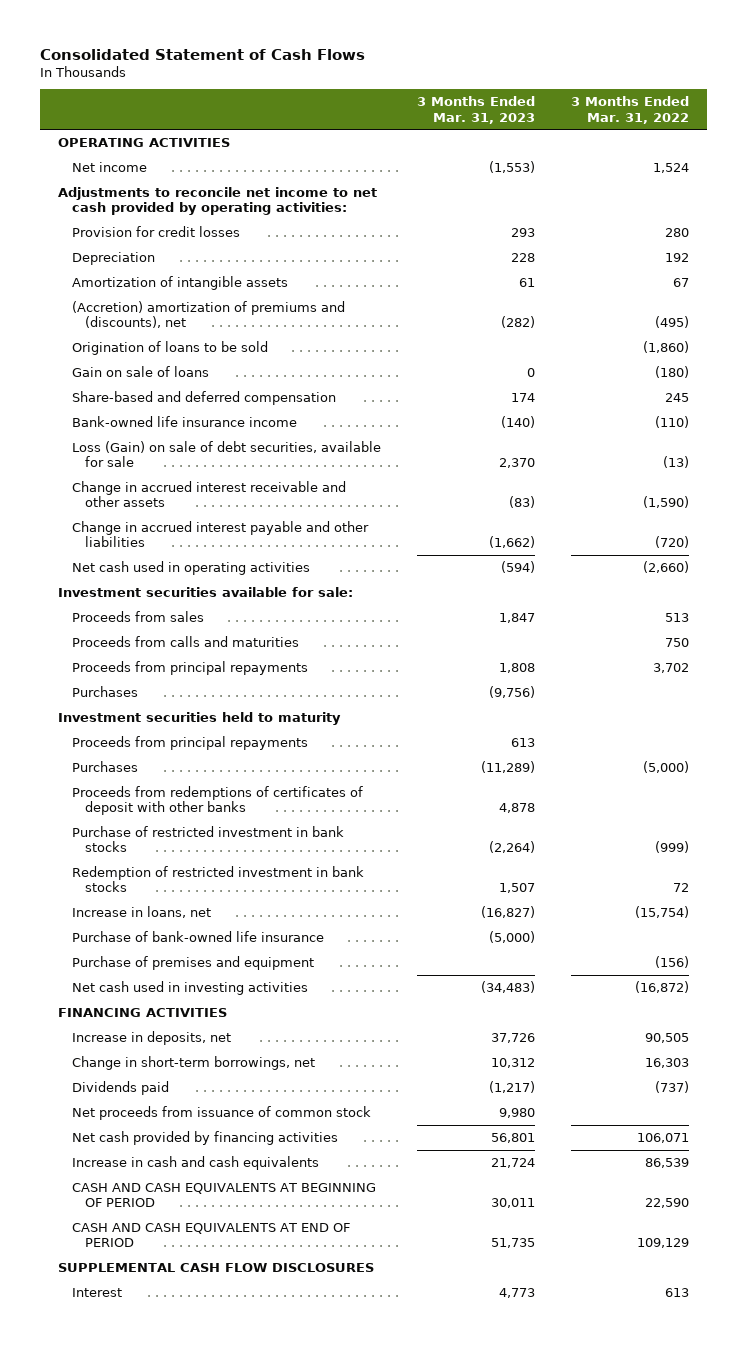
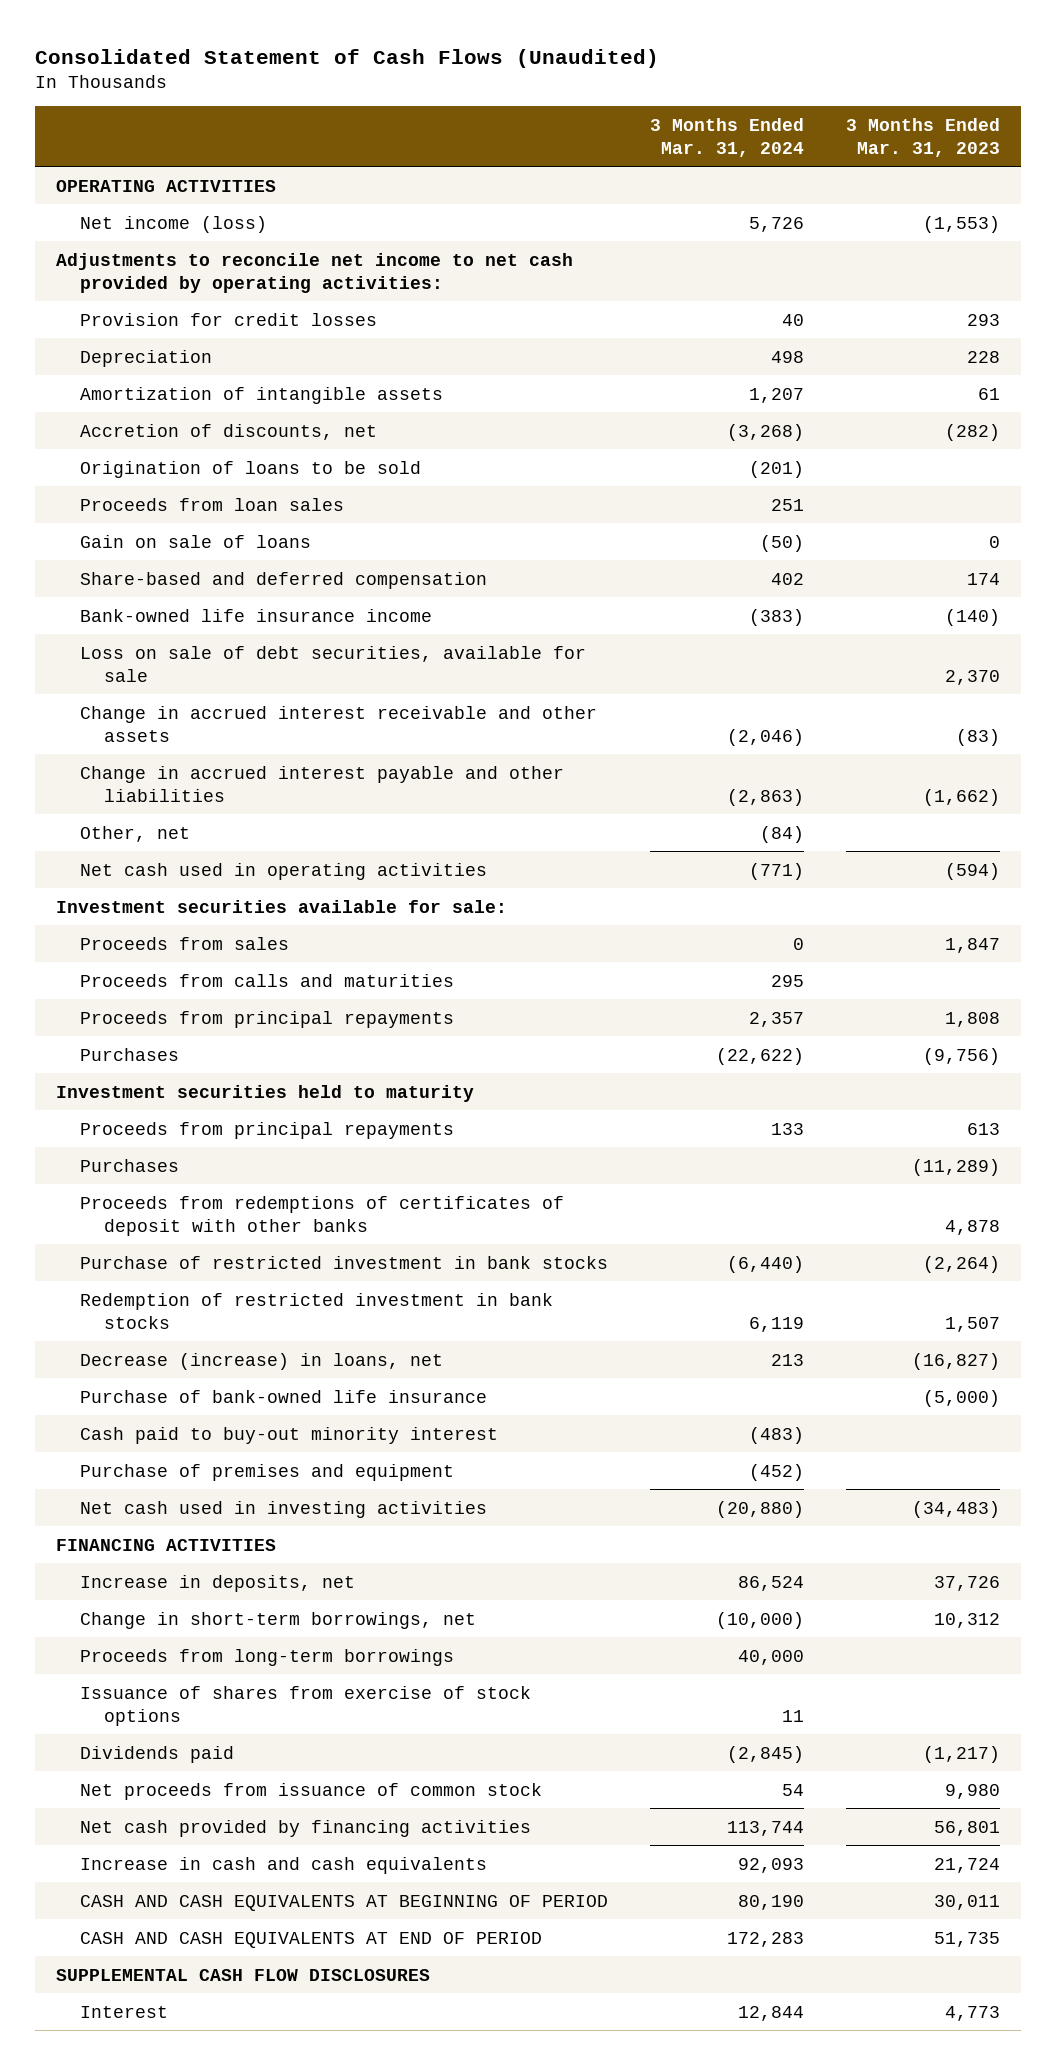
[40,48,366,60] Consolidated Statement of Cash Flows -> [35,48,660,68] Consolidated Statement of Cash Flows (Unaudited)
[570,96,689,124] 3 Months Ended Mar. 31, 2022 -> none
none -> [650,117,805,157] 3 Months Ended Mar. 31, 2024
[71,161,147,172] Net income -> [80,215,268,233] Net income (loss)
[71,300,345,329] (Accretion) amortization of premiums and (discounts), net -> [80,423,378,440] Accretion of discounts, net
none -> [80,497,345,511] Proceeds from loan sales
[71,440,381,468] Loss (Gain) on sale of debt securities, available for sale -> [80,645,587,682] Loss on sale of debt securities, available for sale
none -> [80,825,191,842] Other, net
[71,905,211,918] Increase in loans, net -> [80,1352,444,1370] Decrease (increase) in loans, net
none -> [80,1426,499,1444] Cash paid to buy-out minority interest
none -> [80,1648,455,1666] Proceeds from long-term borrowings
none -> [80,1685,532,1726] Issuance of shares from exercise of stock options

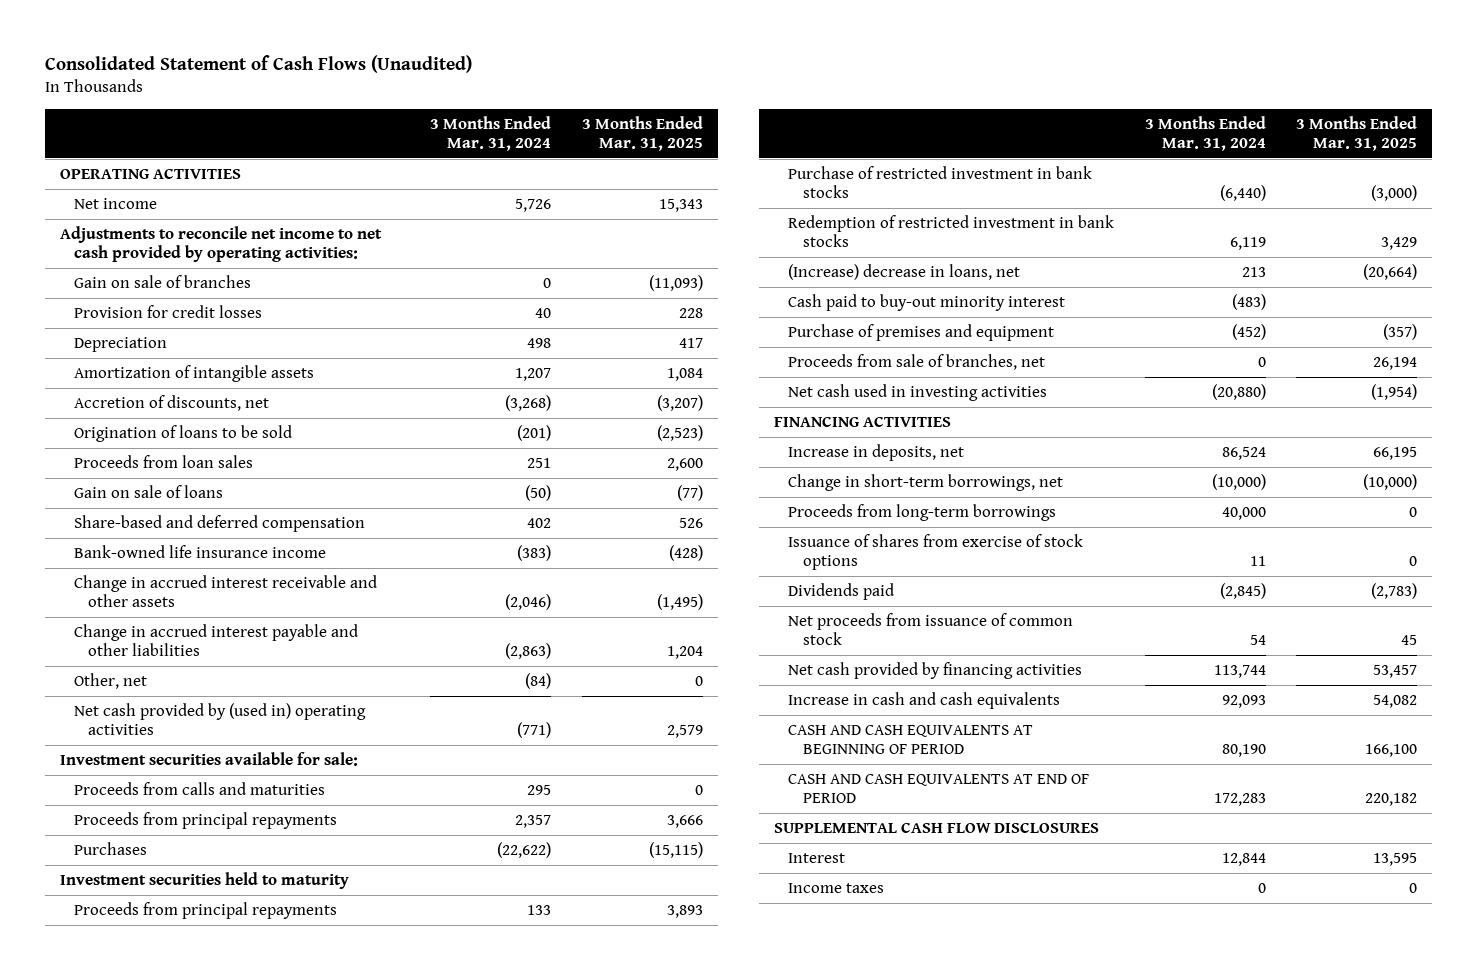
[846,117,1001,157] 3 Months Ended Mar. 31, 2023 -> none
none -> [581,115,703,151] 3 Months Ended Mar. 31, 2025
[80,215,268,233] Net income (loss) -> [74,197,158,209] Net income
none -> [74,274,252,288] Gain on sale of branches
[80,645,587,682] Loss on sale of debt securities, available for sale -> none
[80,862,488,880] Net cash used in operating activities -> [74,702,367,736] Net cash provided by (used in) operating activities
[80,936,290,950] Proceeds from sales -> none
[80,1158,180,1172] Purchases -> none
[80,1195,565,1236] Proceeds from redemptions of certificates of deposit with other banks -> none
[80,1389,488,1403] Purchase of bank-owned life insurance -> none
[80,1352,444,1370] Decrease (increase) in loans, net -> [788,263,1021,280] (Increase) decrease in loans, net
none -> [788,353,1046,370] Proceeds from sale of branches, net
none -> [788,882,885,893] Income taxes

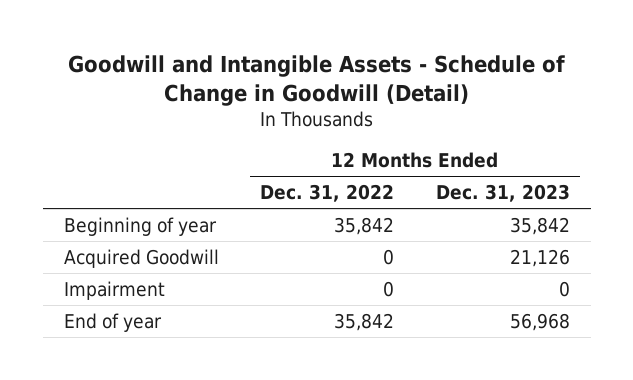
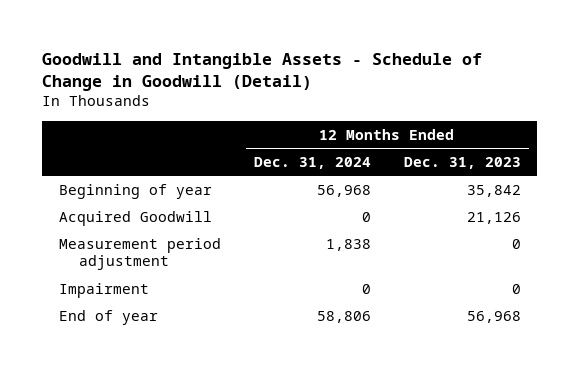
[260,184,395,203] Dec. 31, 2022 -> none
none -> [253,156,371,169] Dec. 31, 2024
none -> [58,237,221,271] Measurement period adjustment

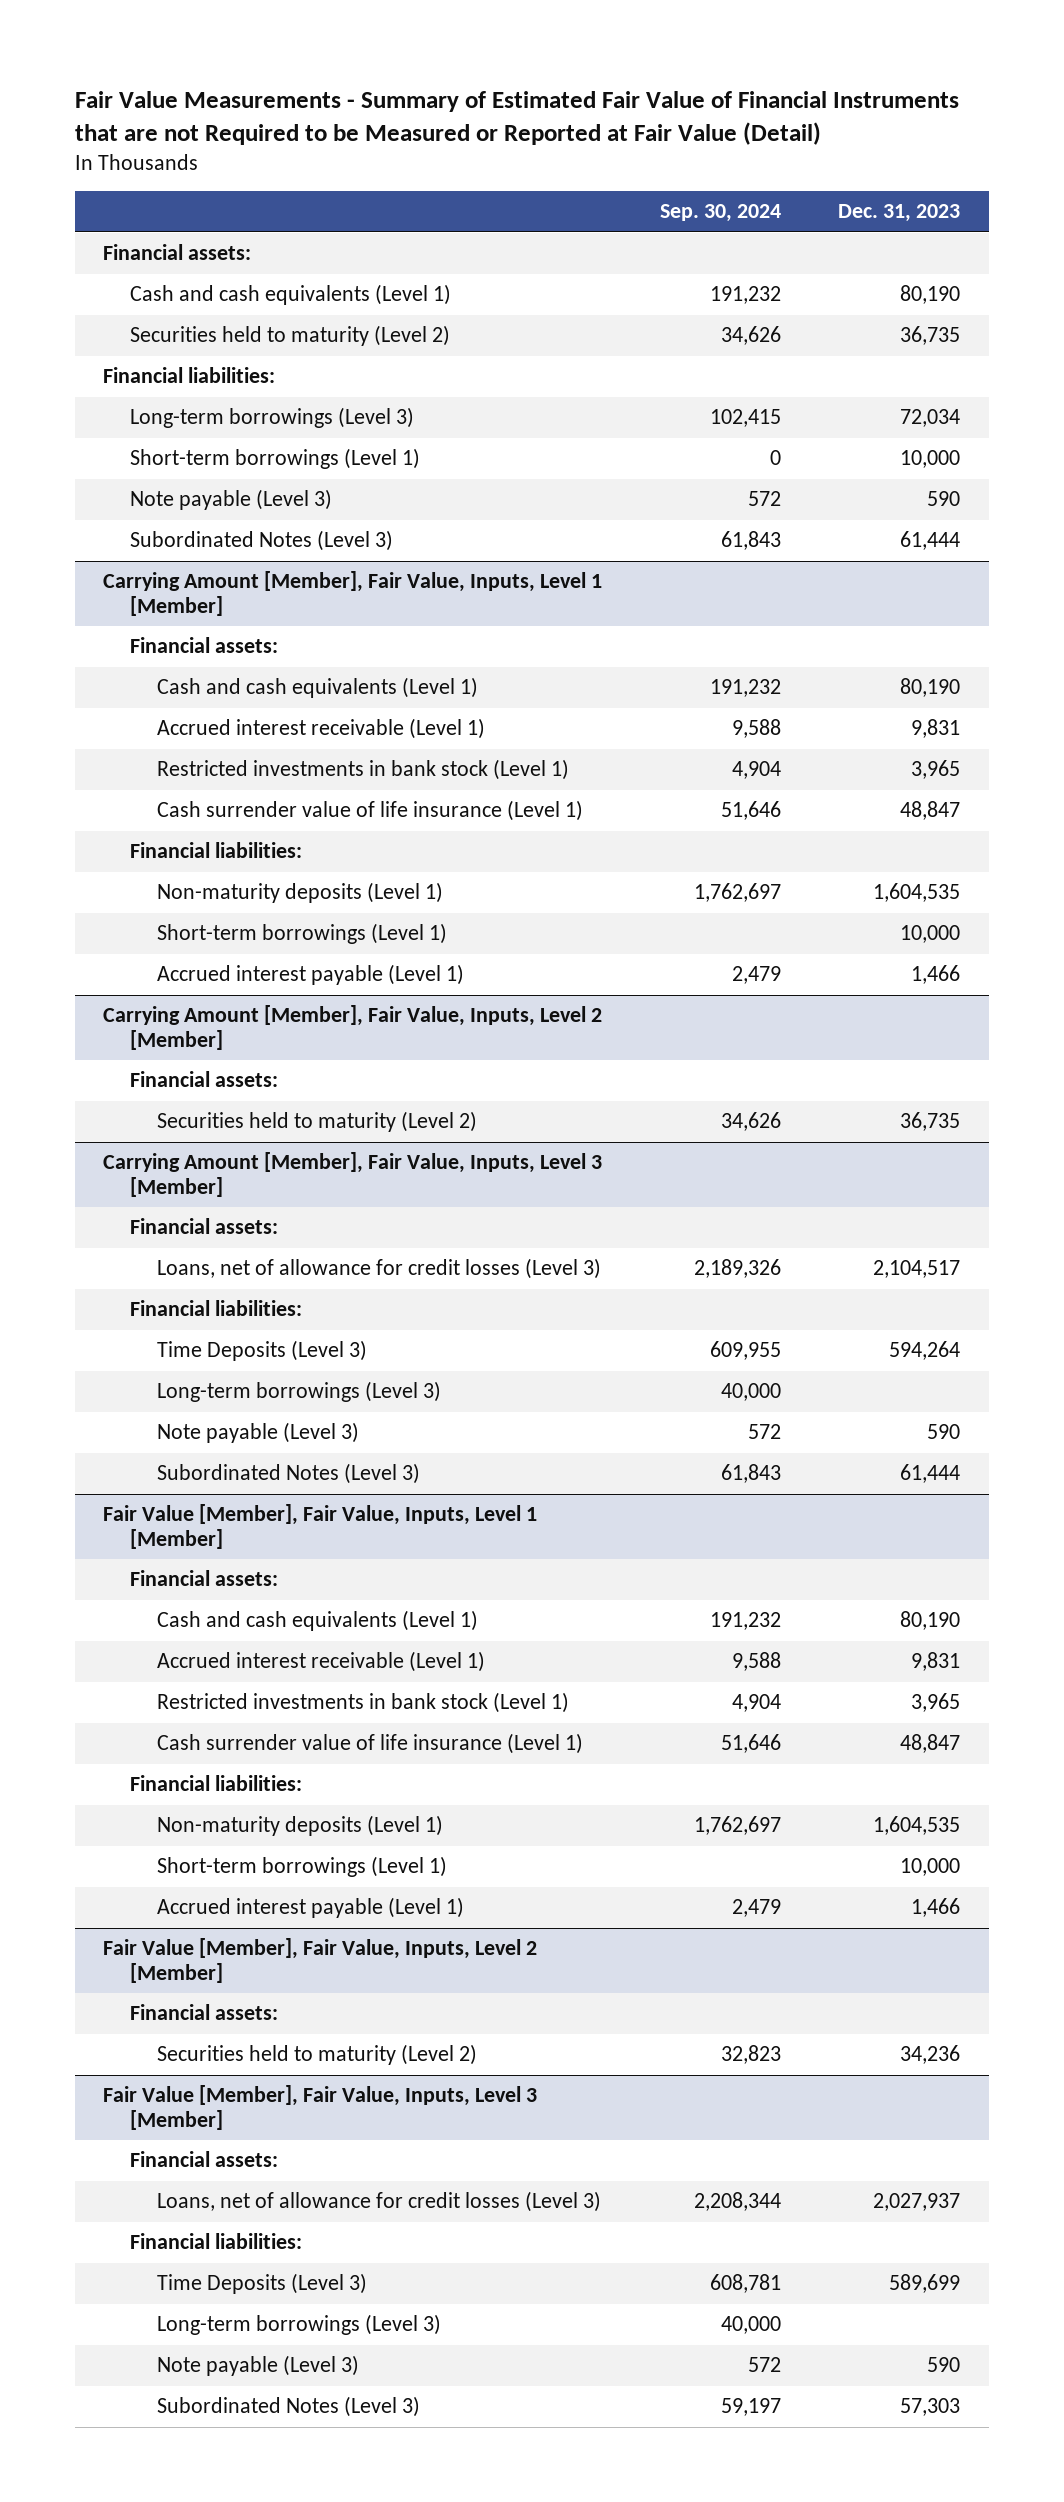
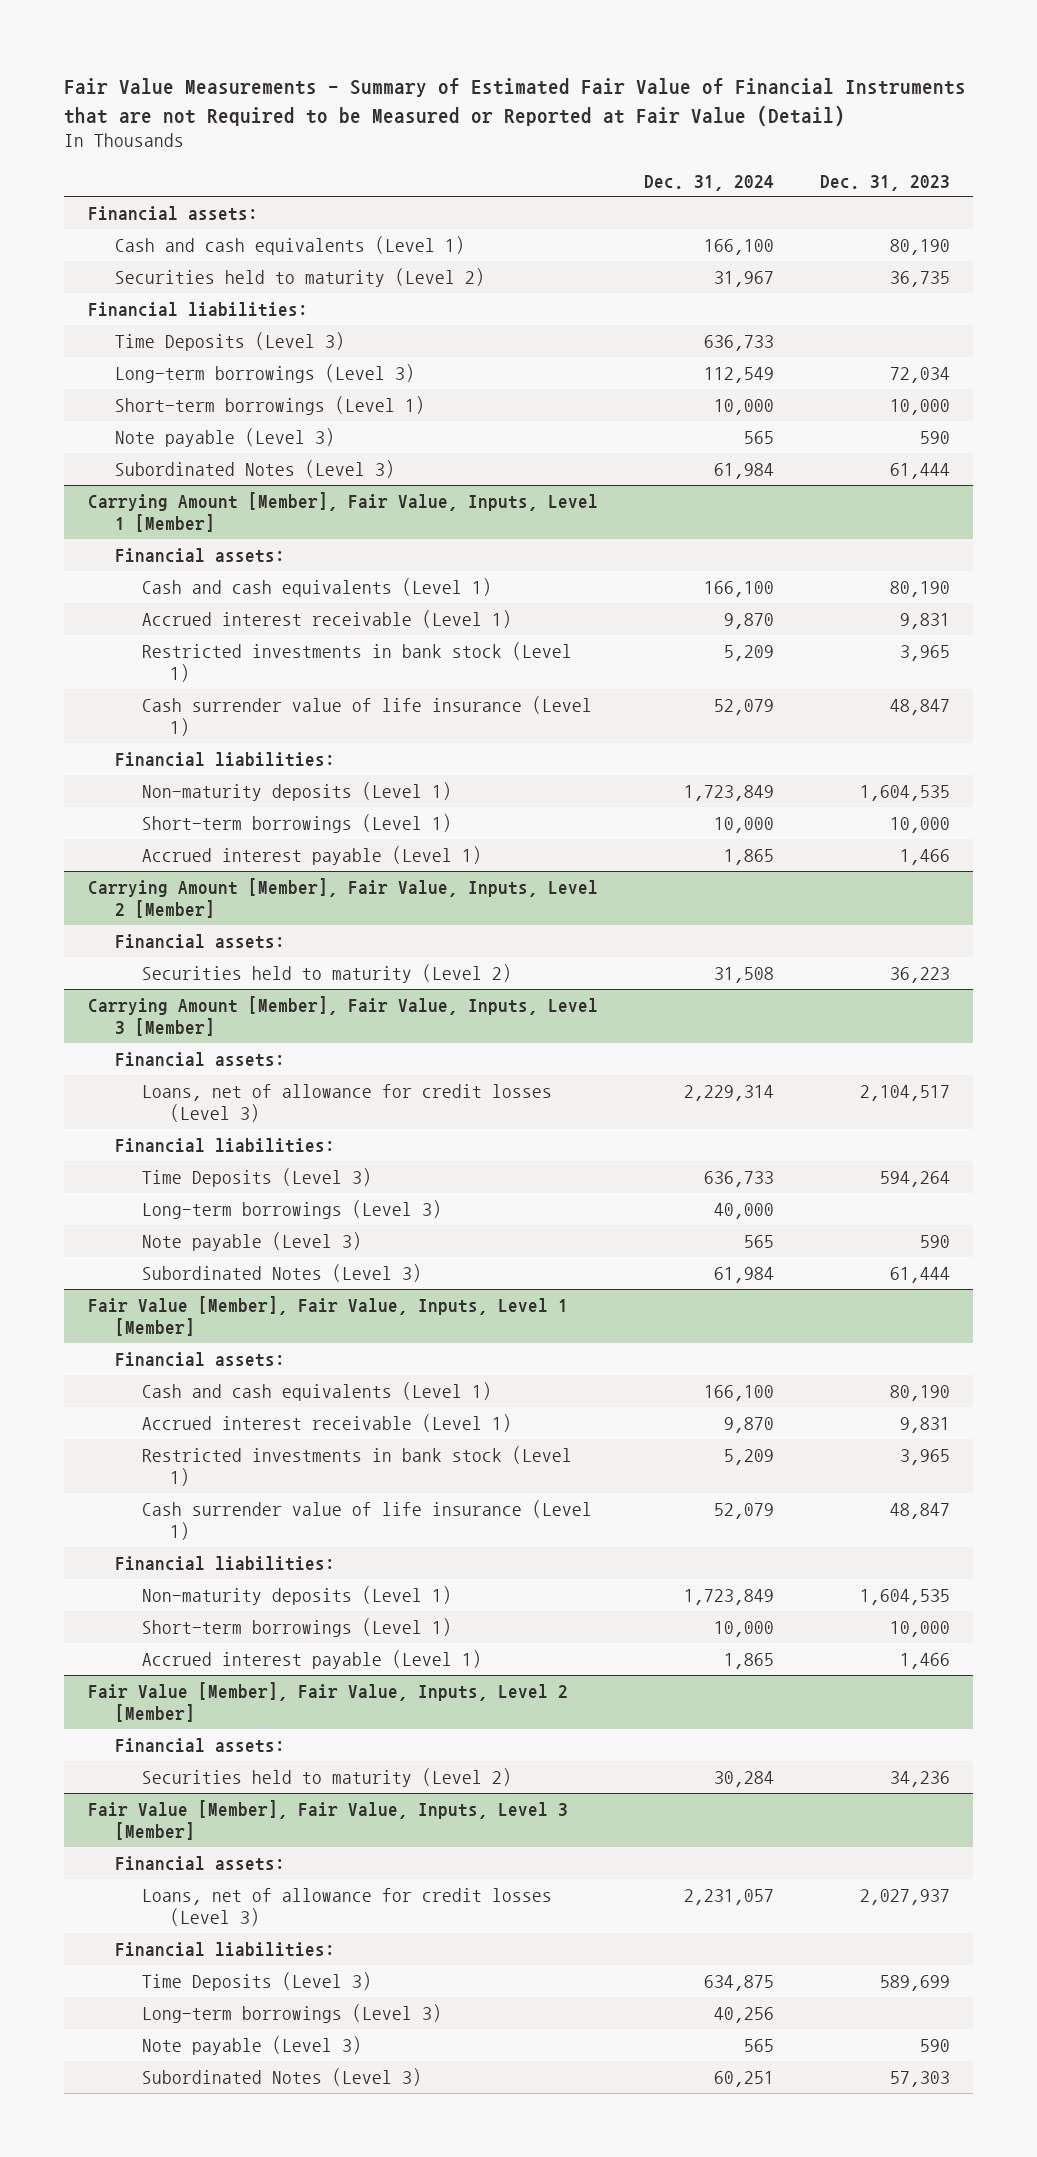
[659,204,781,223] Sep. 30, 2024 -> none
none -> [643,174,774,191] Dec. 31, 2024
none -> [114,331,345,351] Time Deposits (Level 3)
[900,1112,961,1132] 36,735 -> [889,966,950,983] 36,223

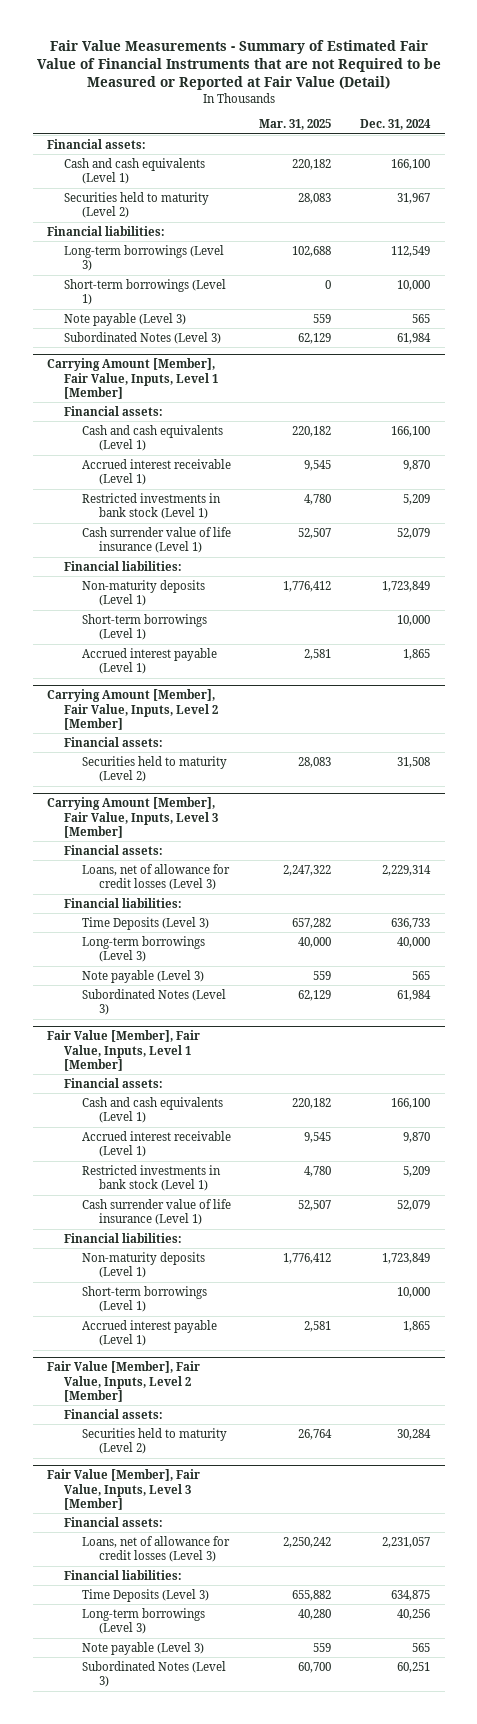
[819,174,950,191] Dec. 31, 2023 -> none
none -> [259,119,332,131] Mar. 31, 2025
[114,331,345,351] Time Deposits (Level 3) -> none

